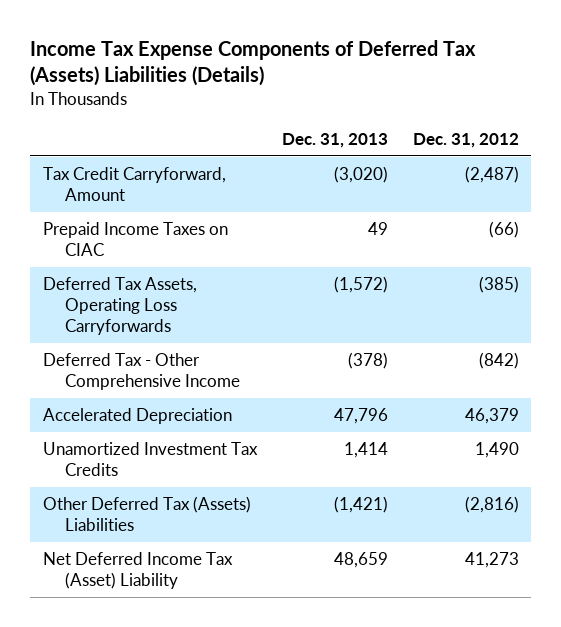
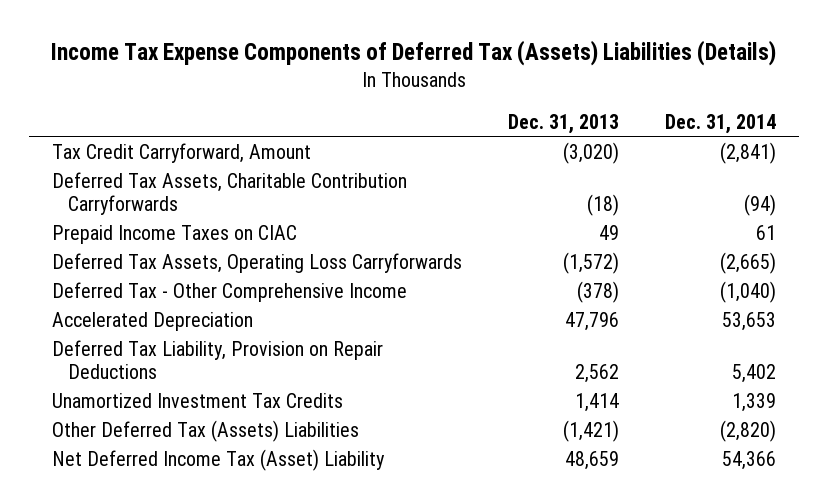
[412,132,519,148] Dec. 31, 2012 -> none
none -> [664,113,776,134] Dec. 31, 2014
none -> [52,171,408,215] Deferred Tax Assets, Charitable Contribution Carryforwards
none -> [52,339,384,379] Deferred Tax Liability, Provision on Repair Deductions

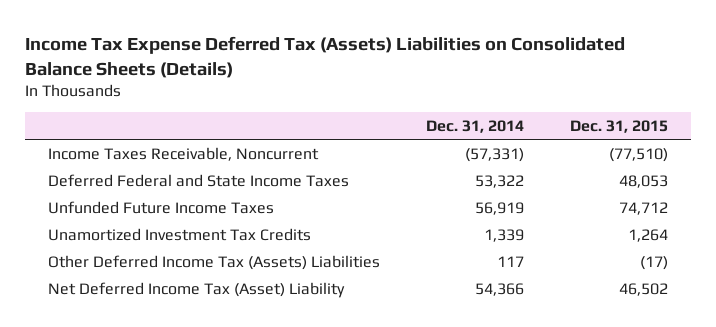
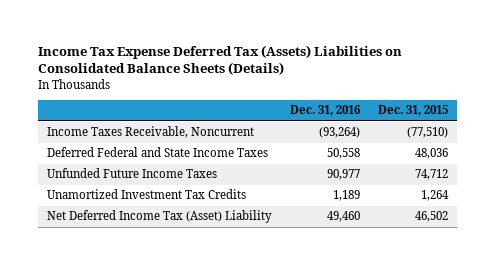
[425,119,524,133] Dec. 31, 2014 -> none
none -> [289,105,361,117] Dec. 31, 2016
[618,174,668,188] 48,053 -> [414,148,448,160] 48,036
[48,254,381,270] Other Deferred Income Tax (Assets) Liabilities -> none

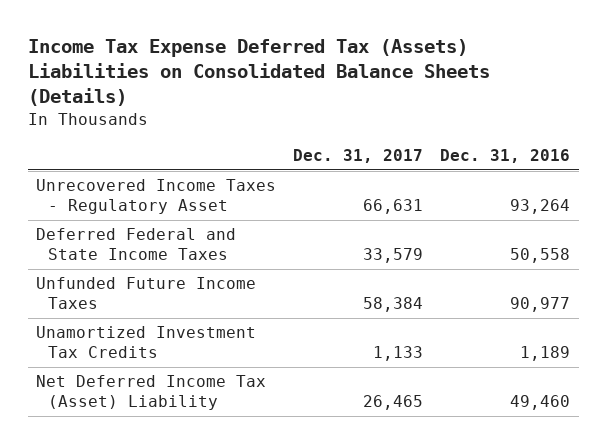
[377,105,448,117] Dec. 31, 2015 -> none
none -> [293,149,424,164] Dec. 31, 2017
[47,126,255,139] Income Taxes Receivable, Noncurrent -> [36,179,277,215] Unrecovered Income Taxes - Regulatory Asset
[318,127,360,139] (93,264) -> [510,199,571,215] 93,264

